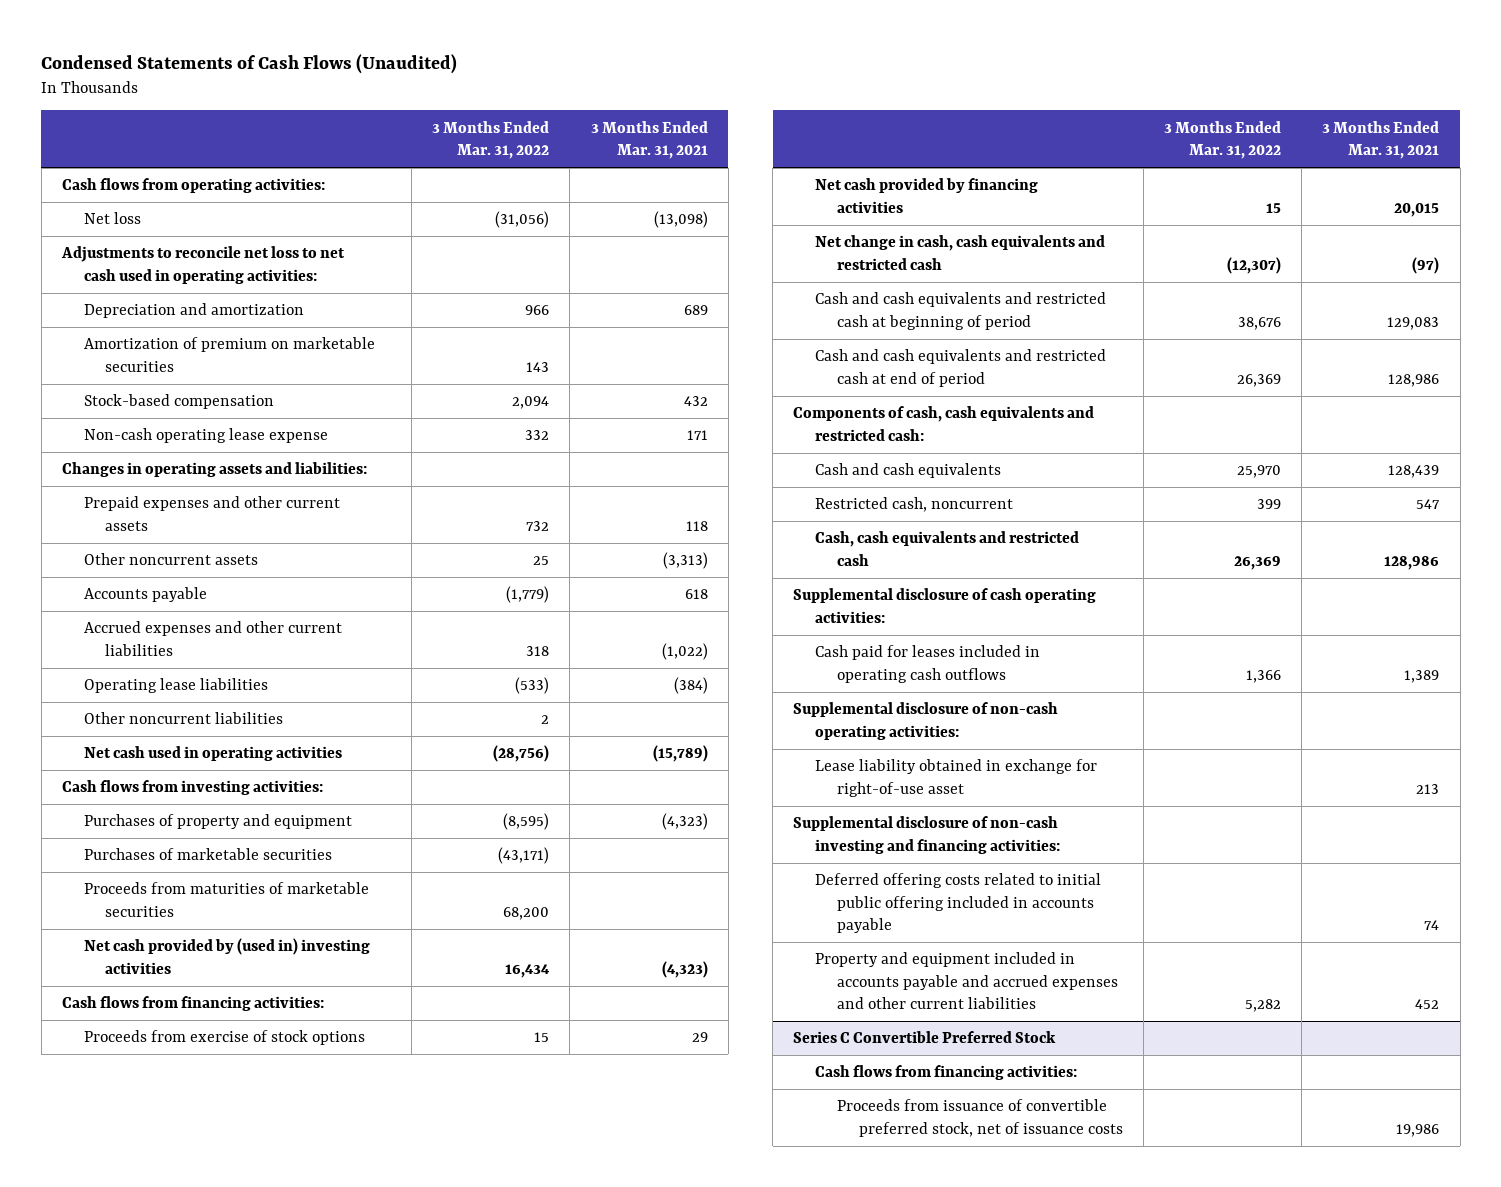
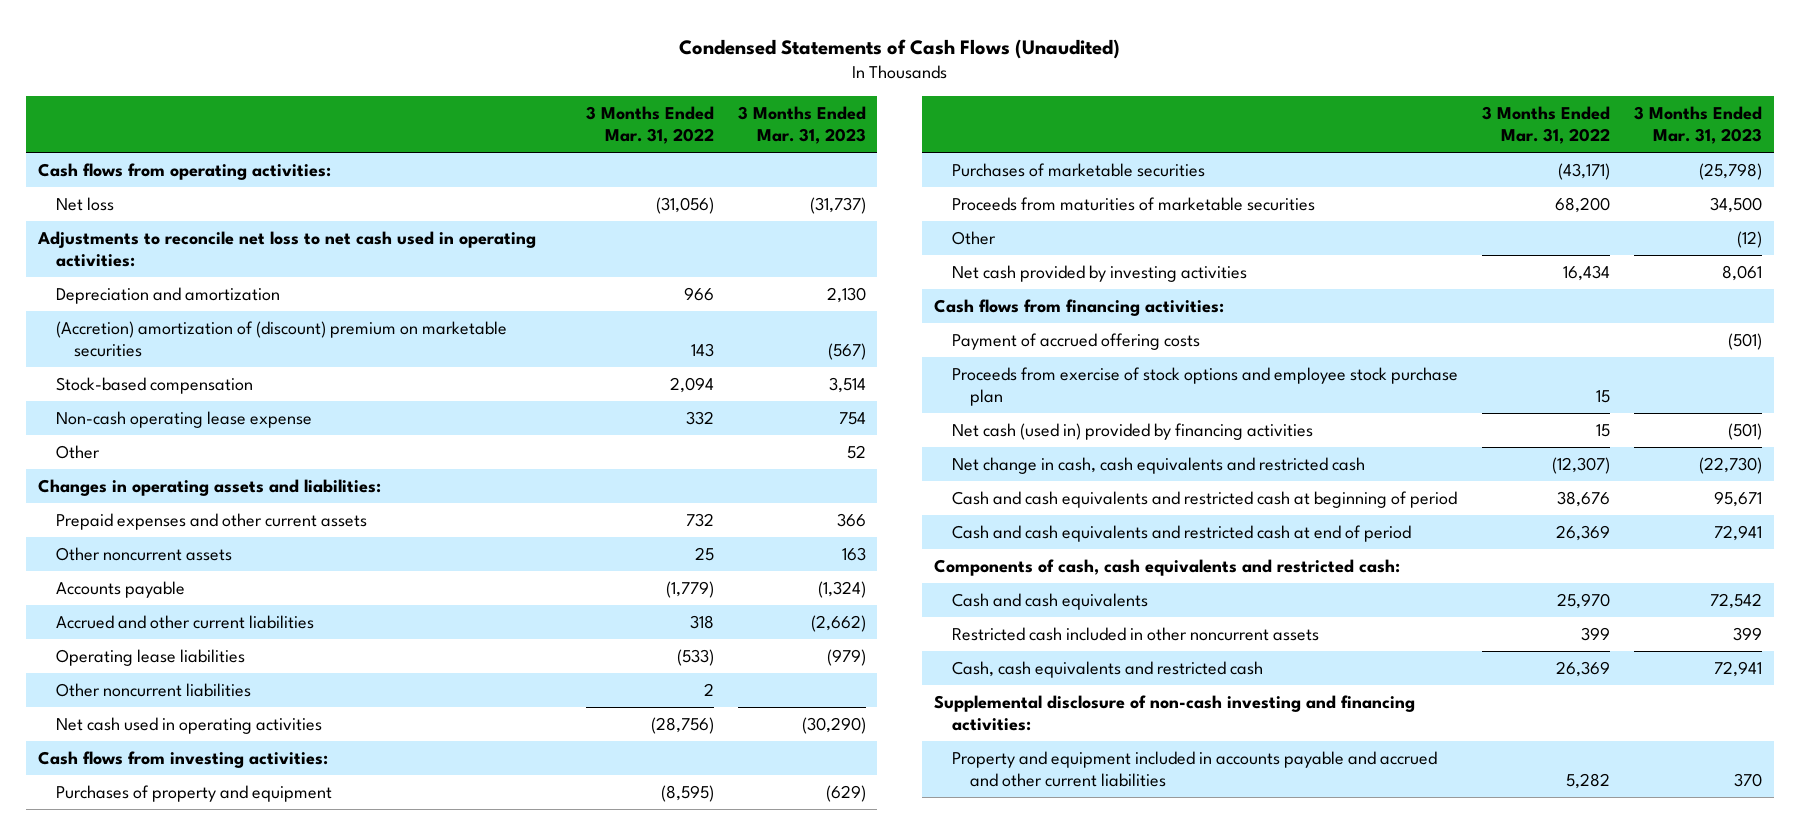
[590,120,708,160] 3 Months Ended Mar. 31, 2021 -> none
none -> [737,105,866,145] 3 Months Ended Mar. 31, 2023
[83,337,375,372] Amortization of premium on marketable securities -> [55,320,507,358] (Accretion) amortization of (discount) premium on marketable securities
none -> [55,444,100,459] Other
[83,621,342,656] Accrued expenses and other current liabilities -> [55,614,314,629] Accrued and other current liabilities
none -> [952,230,997,245] Other
[83,938,370,974] Net cash provided by (used in) investing activities -> [952,264,1248,282] Net cash provided by investing activities
none -> [952,332,1201,350] Payment of accrued offering costs
[83,1030,365,1046] Proceeds from exercise of stock options -> [952,366,1459,407] Proceeds from exercise of stock options and employee stock purchase plan
[815,178,1039,213] Net cash provided by financing activities -> [952,422,1314,440] Net cash (used in) provided by financing activities
[815,497,1014,513] Restricted cash, noncurrent -> [952,626,1320,641] Restricted cash included in other noncurrent assets
[793,588,1097,623] Supplemental disclosure of cash operating activities: -> none
[815,645,1041,683] Cash paid for leases included in operating cash outflows -> none
[793,702,1059,740] Supplemental disclosure of non-cash operating activities: -> none
[815,759,1098,797] Lease liability obtained in exchange for right-of-use asset -> none
[815,873,1102,934] Deferred offering costs related to initial public offering included in accounts payable -> none
[793,1031,1057,1044] Series C Convertible Preferred Stock -> none
[815,1065,1078,1081] Cash flows from financing activities: -> none
[836,1099,1123,1137] Proceeds from issuance of convertible preferred stock, net of issuance costs -> none
[815,952,1118,1010] Property and equipment included in accounts payable and accrued expenses and other current liabilities -> [952,750,1438,788] Property and equipment included in accounts payable and accrued and other current liabilities

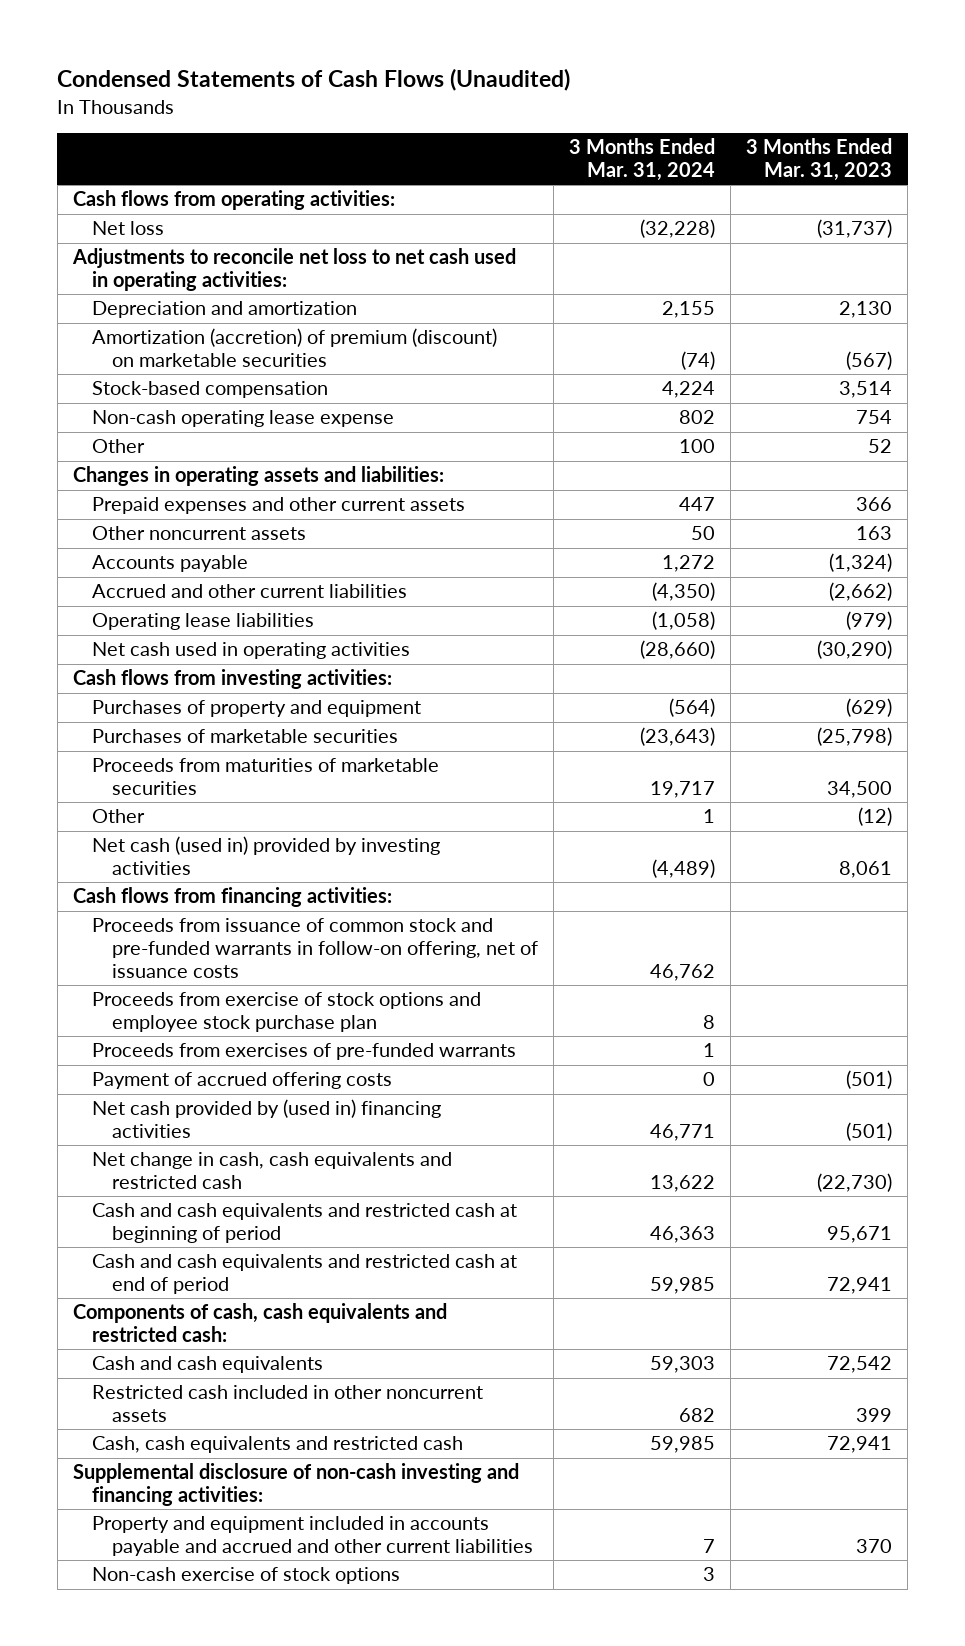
[585,105,714,145] 3 Months Ended Mar. 31, 2022 -> none
none -> [568,138,715,182] 3 Months Ended Mar. 31, 2024
[55,320,507,358] (Accretion) amortization of (discount) premium on marketable securities -> [92,328,498,367] Amortization (accretion) of premium (discount) on marketable securities
[55,682,251,697] Other noncurrent liabilities -> none
[952,264,1248,282] Net cash provided by investing activities -> [92,836,441,875] Net cash (used in) provided by investing activities
none -> [92,918,538,978] Proceeds from issuance of common stock and pre-funded warrants in follow-on offering, net of issuance costs
none -> [92,1043,517,1061] Proceeds from exercises of pre-funded warrants
[952,332,1201,350] Payment of accrued offering costs -> [92,1072,393,1090] Payment of accrued offering costs
[952,422,1314,440] Net cash (used in) provided by financing activities -> [92,1099,442,1138] Net cash provided by (used in) financing activities
none -> [92,1567,401,1585] Non-cash exercise of stock options

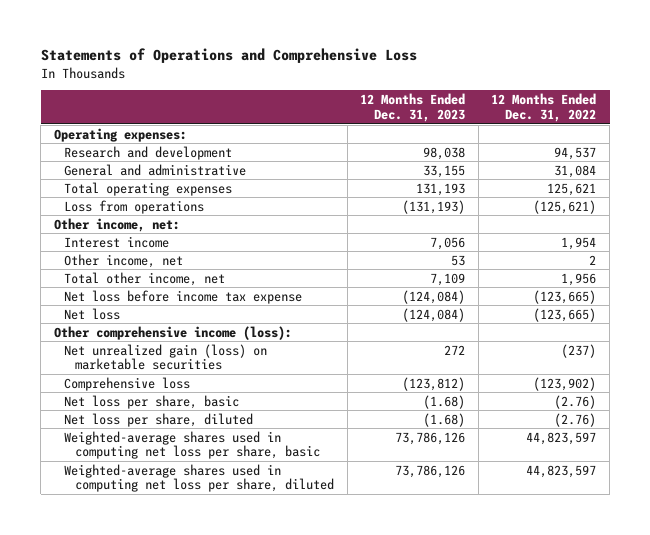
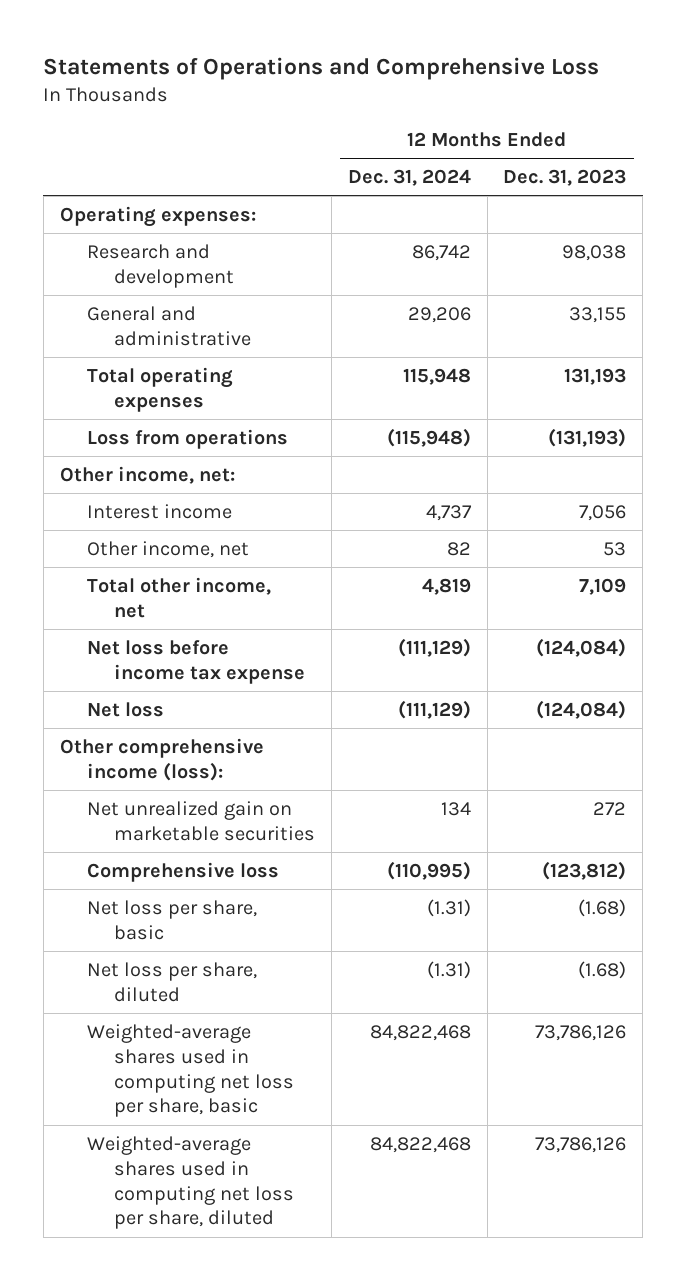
[491,93,597,122] 12 Months Ended Dec. 31, 2022 -> none
none -> [347,169,471,187] Dec. 31, 2024
[64,343,268,371] Net unrealized gain (loss) on marketable securities -> [87,800,316,841] Net unrealized gain on marketable securities

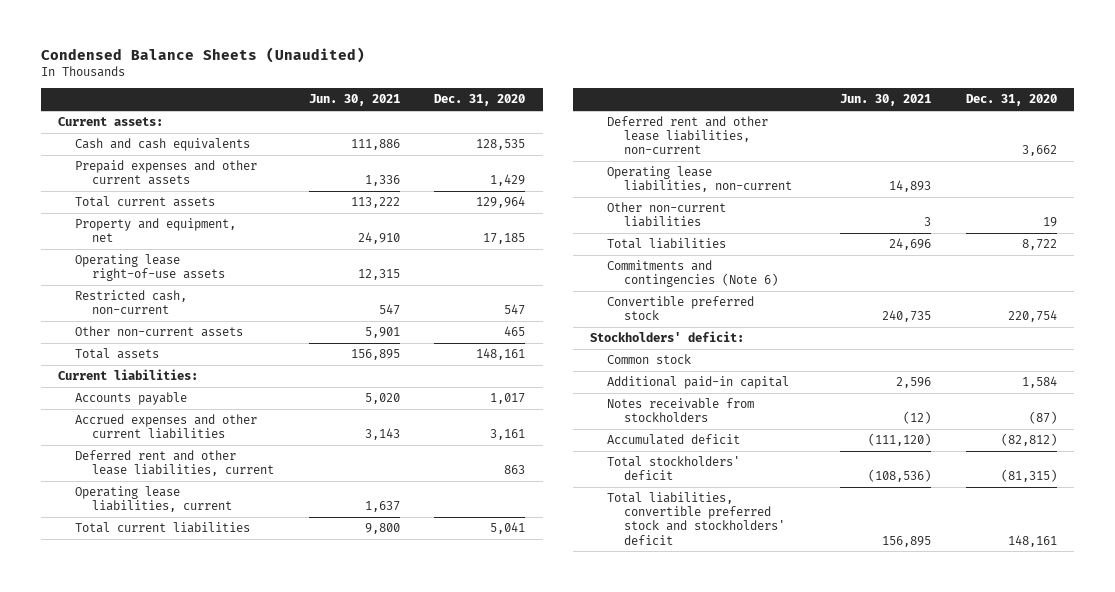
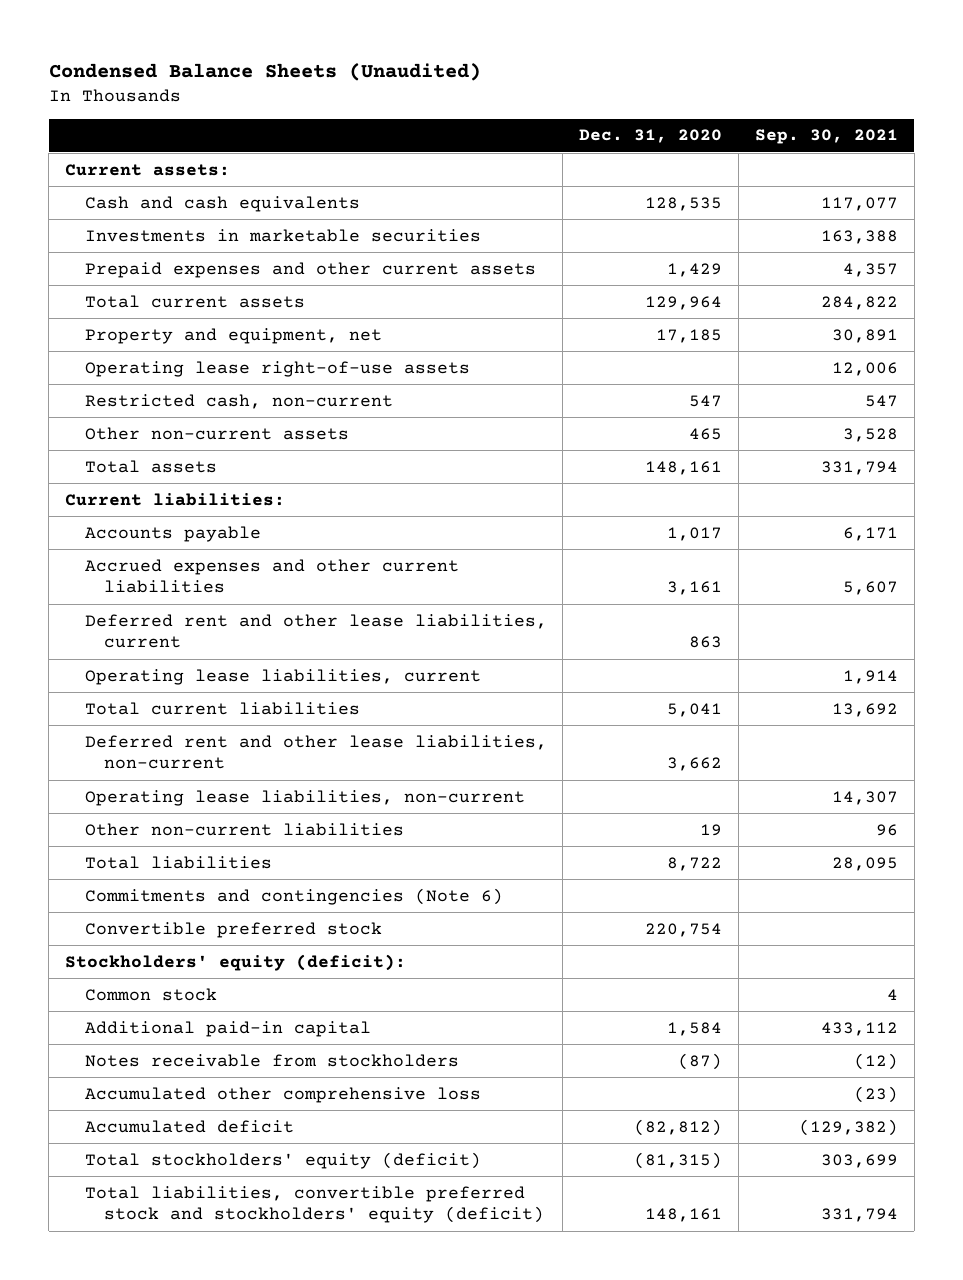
[308,94,400,107] Jun. 30, 2021 -> none
none -> [754,129,898,145] Sep. 30, 2021
none -> [84,228,481,242] Investments in marketable securities
[589,331,744,343] Stockholders' deficit: -> [65,953,407,971] Stockholders' equity (deficit):
none -> [84,1086,481,1103] Accumulated other comprehensive loss
[606,456,740,481] Total stockholders' deficit -> [84,1151,481,1169] Total stockholders' equity (deficit)
[606,492,785,545] Total liabilities, convertible preferred stock and stockholders' deficit -> [84,1185,544,1224] Total liabilities, convertible preferred stock and stockholders' equity (deficit)

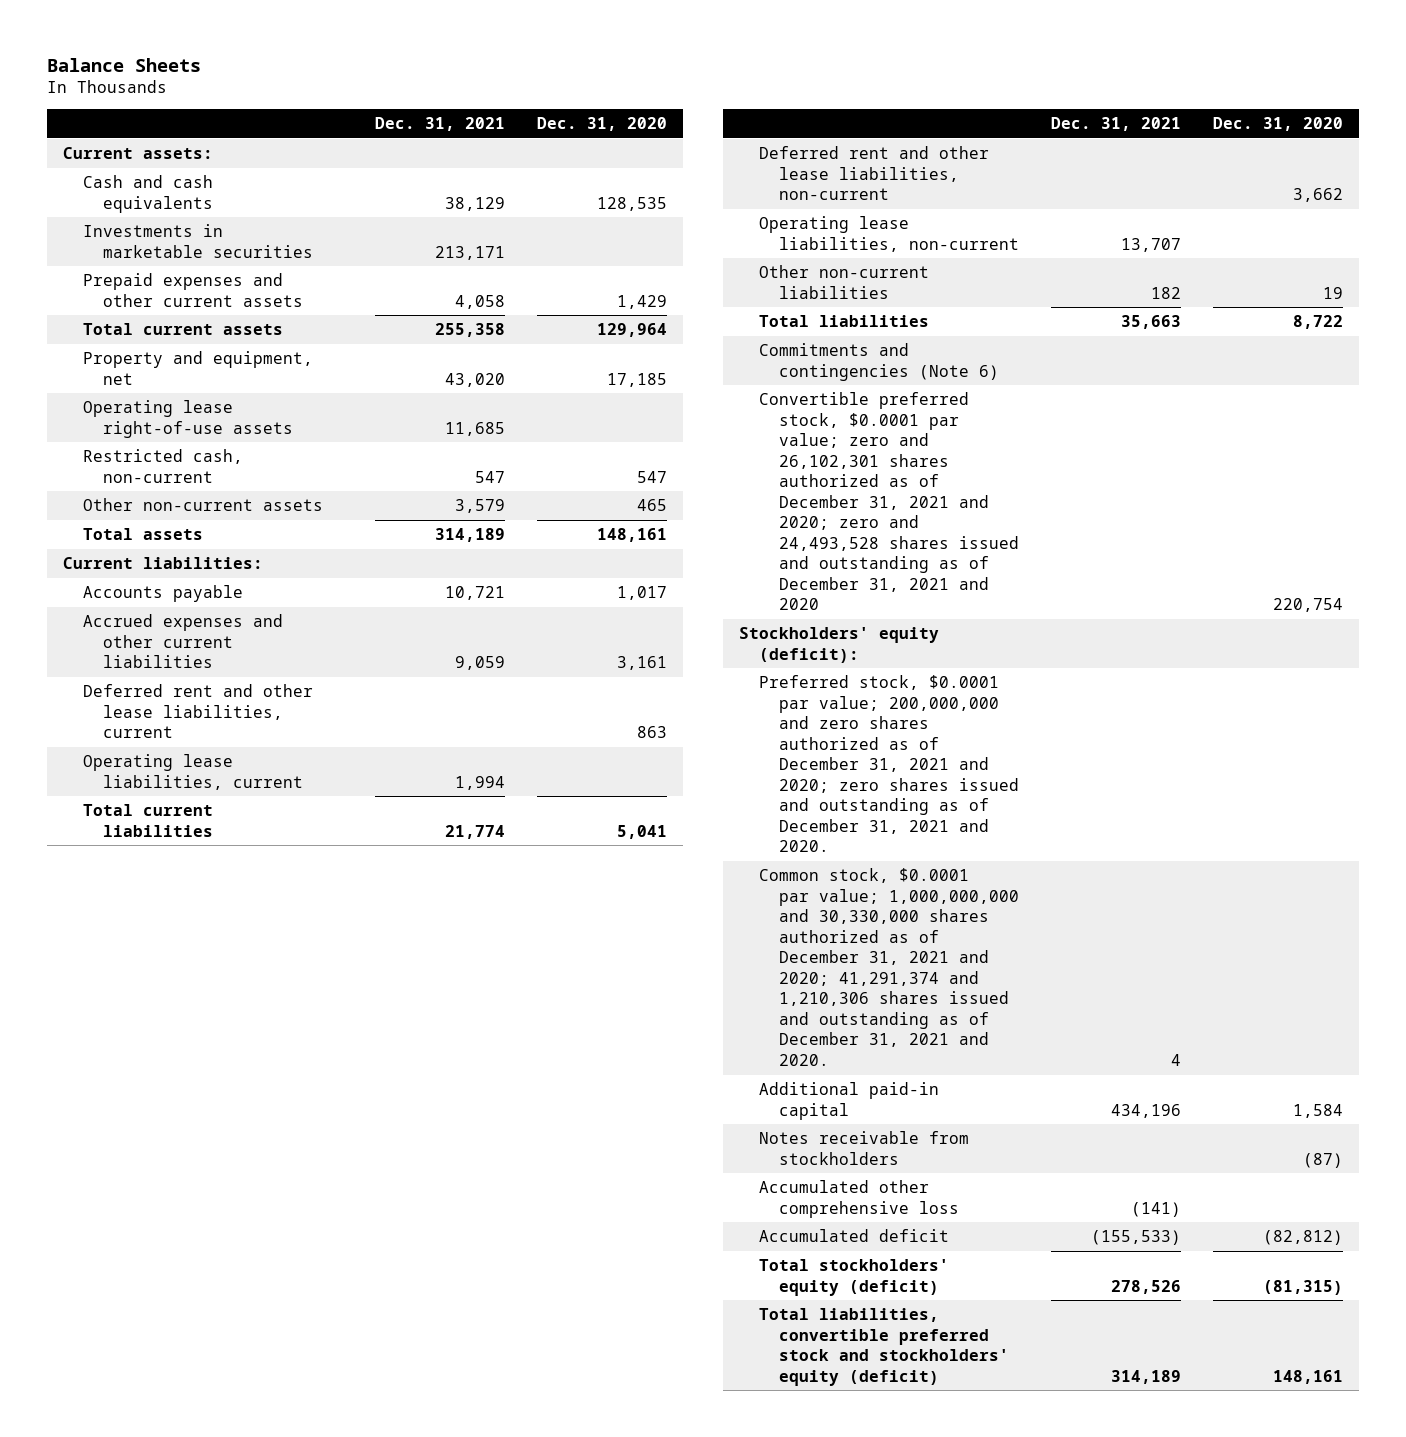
[48,62,481,81] Condensed Balance Sheets (Unaudited) -> [46,57,201,72] Balance Sheets
[754,129,898,145] Sep. 30, 2021 -> none
none -> [374,117,505,132] Dec. 31, 2021
[84,921,382,938] Convertible preferred stock -> [758,392,1019,611] Convertible preferred stock, $0.0001 par value; zero and 26,102,301 shares authorized as of December 31, 2021 and 2020; zero and 24,493,528 shares issued and outstanding as of December 31, 2021 and 2020
none -> [758,675,1019,853] Preferred stock, $0.0001 par value; 200,000,000 and zero shares authorized as of December 31, 2021 and 2020; zero shares issued and outstanding as of December 31, 2021 and 2020.
[84,987,217,1001] Common stock -> [758,868,1019,1066] Common stock, $0.0001 par value; 1,000,000,000 and 30,330,000 shares authorized as of December 31, 2021 and 2020; 41,291,374 and 1,210,306 shares issued and outstanding as of December 31, 2021 and 2020.

